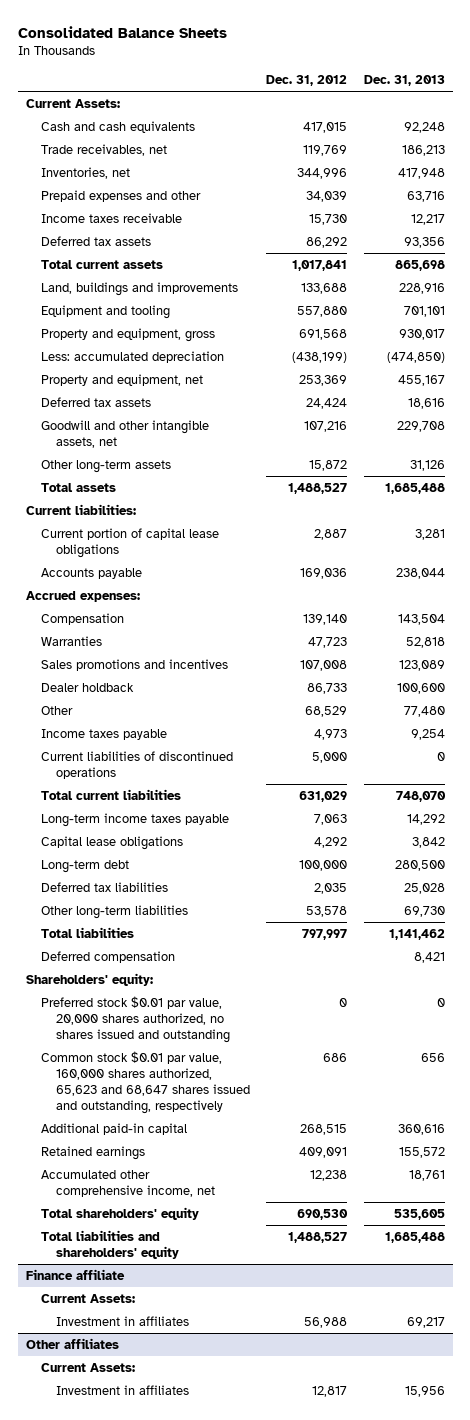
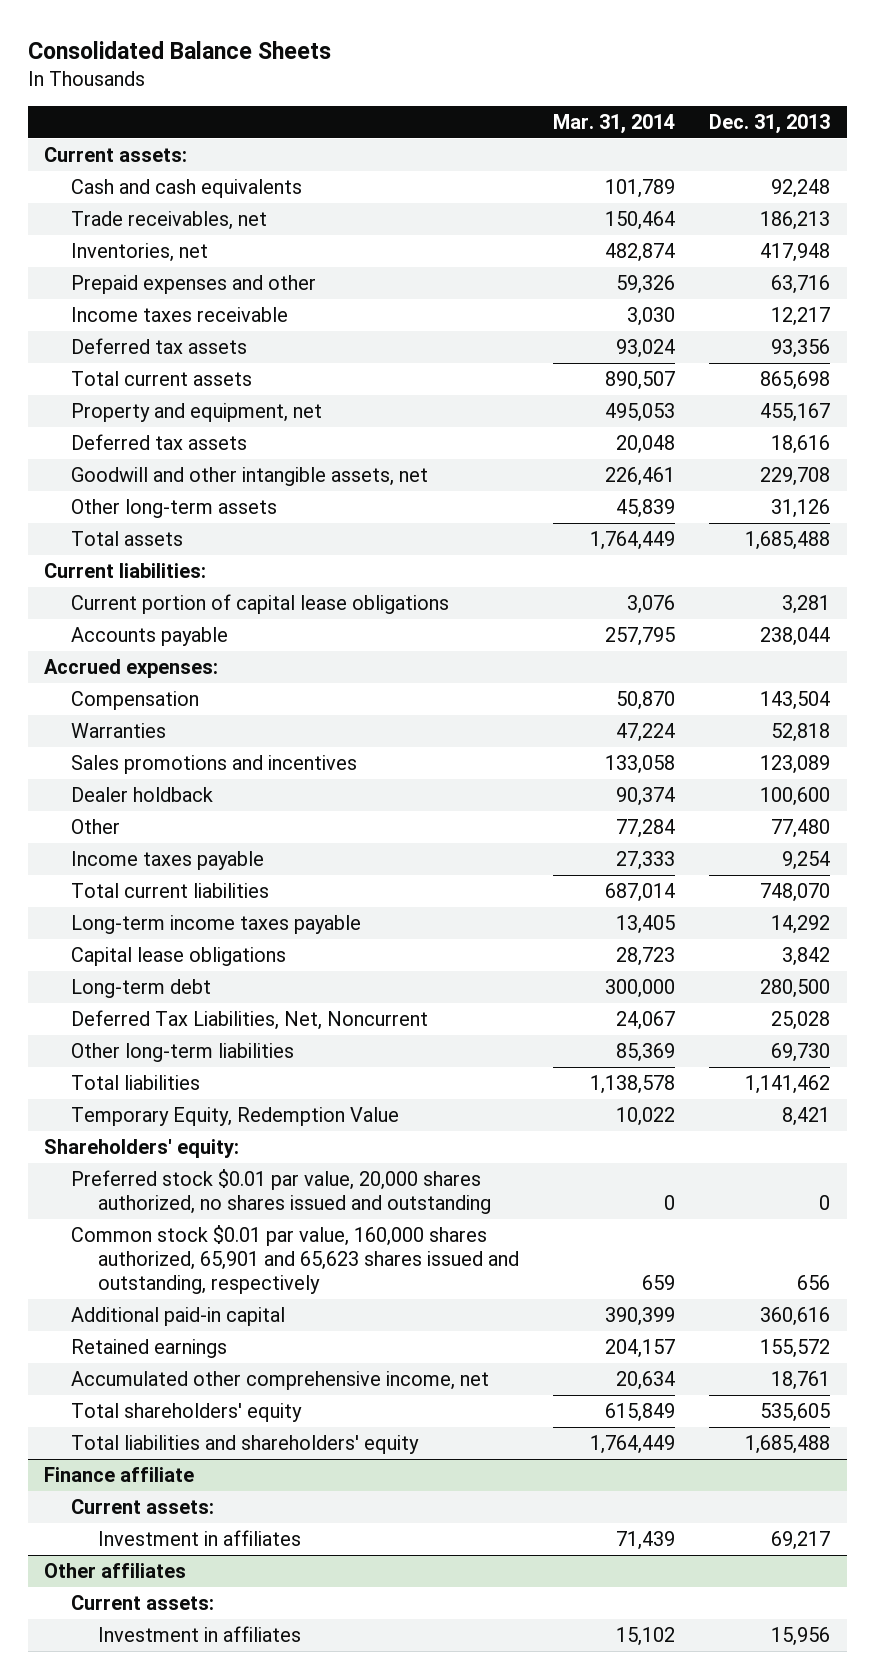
[266,74,348,86] Dec. 31, 2012 -> none
none -> [553,113,676,134] Mar. 31, 2014
[25,98,120,108] Current Assets: -> [44,147,188,163] Current assets:
[40,281,238,296] Land, buildings and improvements -> none
[40,304,170,319] Equipment and tooling -> none
[40,327,215,342] Property and equipment, gross -> none
[40,350,224,363] Less: accumulated depreciation -> none
[40,750,233,779] Current liabilities of discontinued operations -> none
[40,881,168,892] Deferred tax liabilities -> [71,1010,429,1031] Deferred Tax Liabilities, Net, Noncurrent
[40,950,175,963] Deferred compensation -> [71,1107,400,1127] Temporary Equity, Redemption Value
[40,1050,251,1114] Common stock $0.01 par value, 160,000 shares authorized, 65,623 and 68,647 shares issued and outstanding, respectively -> [71,1225,520,1294] Common stock $0.01 par value, 160,000 shares authorized, 65,901 and 65,623 shares issued and outstanding, respectively
[40,1293,135,1303] Current Assets: -> [71,1499,215,1515] Current assets:
[40,1362,135,1372] Current Assets: -> [71,1595,215,1611] Current assets:

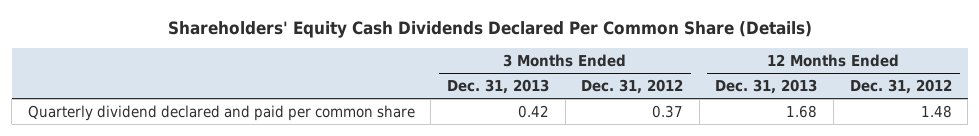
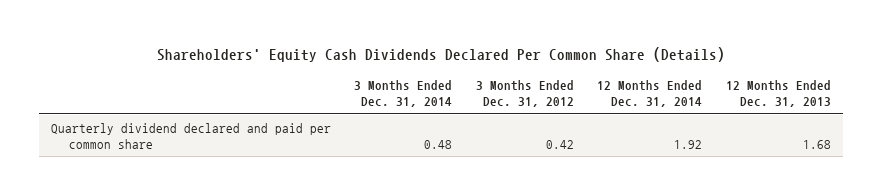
[446,79,549,95] Dec. 31, 2013 -> none
[849,79,952,95] Dec. 31, 2012 -> none
none -> [354,79,453,108] 3 Months Ended Dec. 31, 2014
none -> [597,79,703,108] 12 Months Ended Dec. 31, 2014
[652,104,684,118] 0.37 -> [545,139,574,149] 0.42

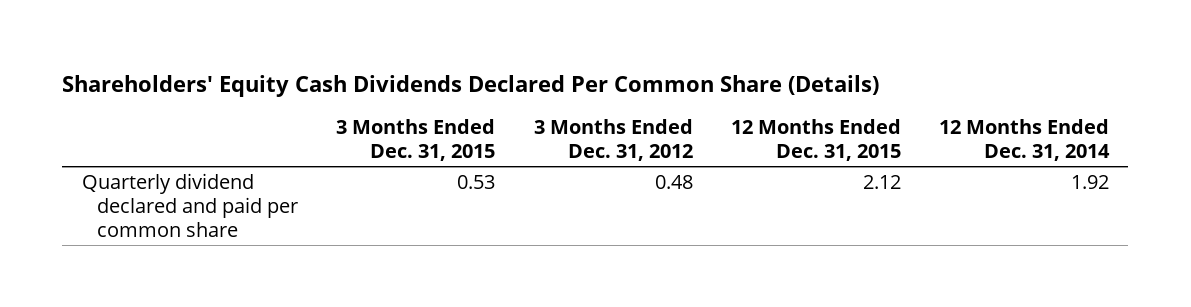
[354,79,453,108] 3 Months Ended Dec. 31, 2014 -> none
[725,79,831,108] 12 Months Ended Dec. 31, 2013 -> none
none -> [336,119,496,161] 3 Months Ended Dec. 31, 2015
none -> [730,119,901,161] 12 Months Ended Dec. 31, 2015
[545,139,574,149] 0.42 -> [654,175,693,190] 0.48

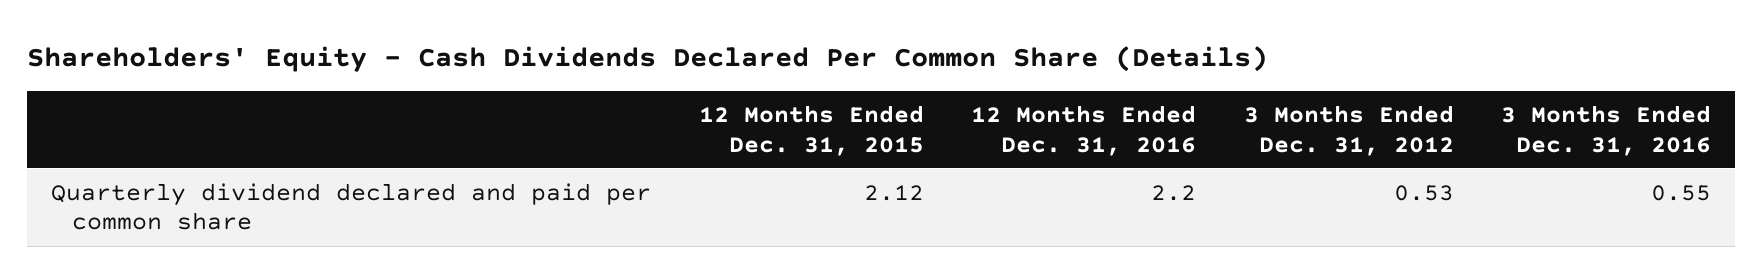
[62,75,880,98] Shareholders' Equity Cash Dividends Declared Per Common Share (Details) -> [27,46,1269,73] Shareholders' Equity - Cash Dividends Declared Per Common Share (Details)
[336,119,496,161] 3 Months Ended Dec. 31, 2015 -> none
[939,119,1111,161] 12 Months Ended Dec. 31, 2014 -> none
none -> [971,105,1197,156] 12 Months Ended Dec. 31, 2016
none -> [1501,105,1712,156] 3 Months Ended Dec. 31, 2016
[654,175,693,190] 0.48 -> [1393,184,1454,201] 0.53

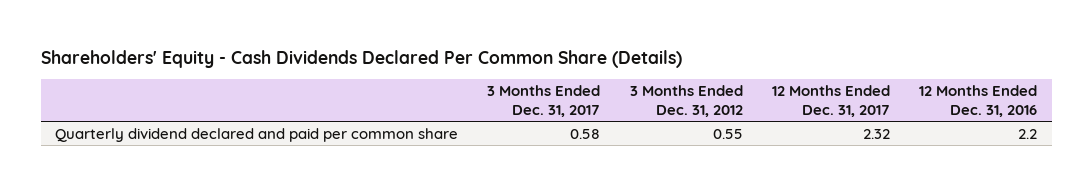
[698,105,924,156] 12 Months Ended Dec. 31, 2015 -> none
[1501,105,1712,156] 3 Months Ended Dec. 31, 2016 -> none
none -> [487,85,601,117] 3 Months Ended Dec. 31, 2017
none -> [771,85,890,117] 12 Months Ended Dec. 31, 2017
[1393,184,1454,201] 0.53 -> [712,129,743,140] 0.55

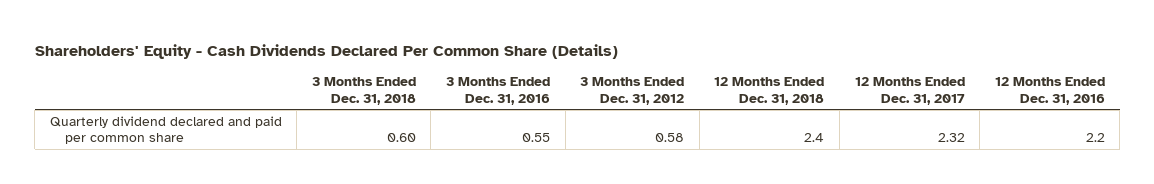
[487,85,601,117] 3 Months Ended Dec. 31, 2017 -> none
none -> [311,77,416,105] 3 Months Ended Dec. 31, 2018
none -> [446,77,551,105] 3 Months Ended Dec. 31, 2016
none -> [714,77,825,105] 12 Months Ended Dec. 31, 2018
[712,129,743,140] 0.55 -> [655,133,685,143] 0.58

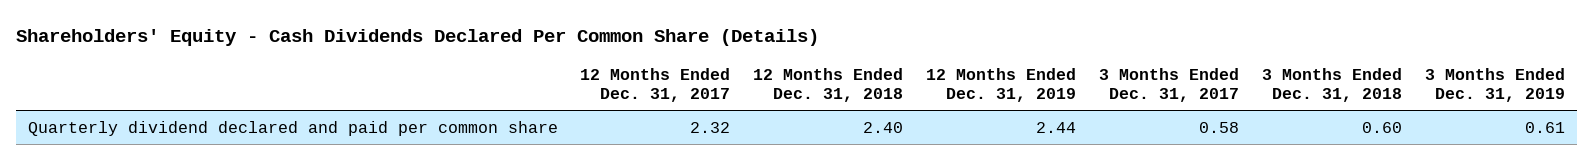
[446,77,551,105] 3 Months Ended Dec. 31, 2016 -> none
[580,77,685,105] 3 Months Ended Dec. 31, 2012 -> none
[994,77,1105,105] 12 Months Ended Dec. 31, 2016 -> none
none -> [926,67,1077,103] 12 Months Ended Dec. 31, 2019
none -> [1099,67,1240,103] 3 Months Ended Dec. 31, 2017
none -> [1425,67,1566,103] 3 Months Ended Dec. 31, 2019
[804,133,825,143] 2.4 -> [863,121,904,133] 2.40

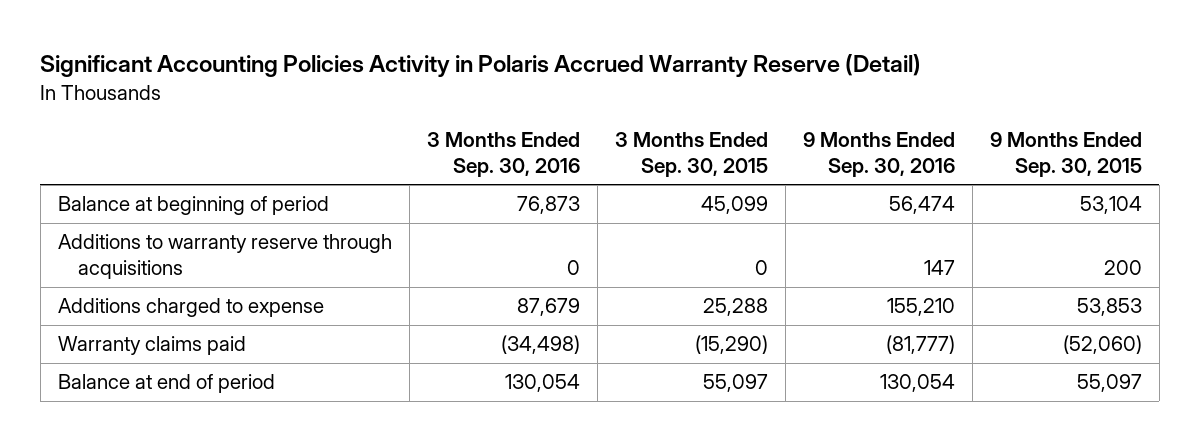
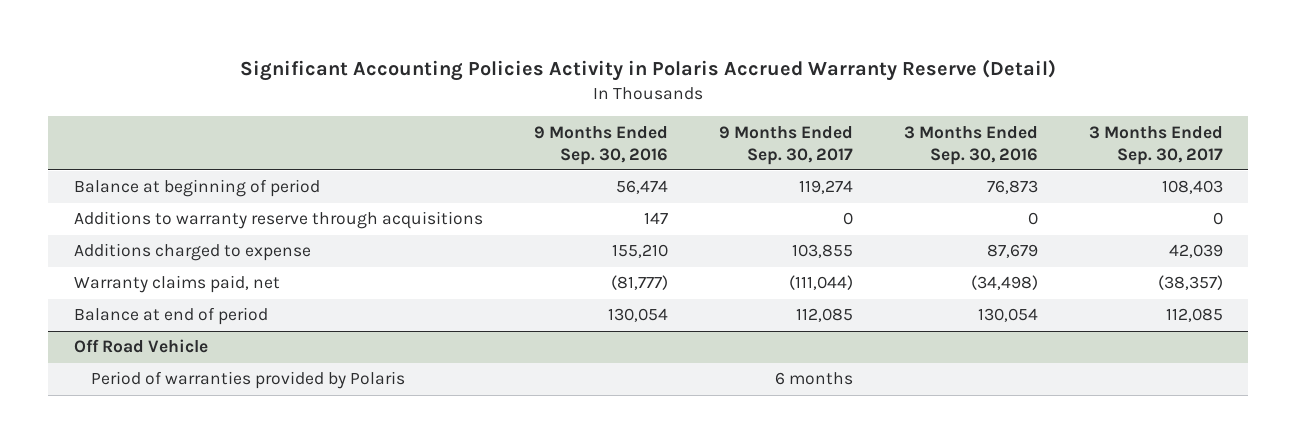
[614,131,768,177] 3 Months Ended Sep. 30, 2015 -> none
[989,131,1142,177] 9 Months Ended Sep. 30, 2015 -> none
none -> [718,125,853,165] 9 Months Ended Sep. 30, 2017
none -> [1088,125,1223,165] 3 Months Ended Sep. 30, 2017
[57,336,246,356] Warranty claims paid -> [73,275,280,294] Warranty claims paid, net
none -> [73,339,208,354] Off Road Vehicle
none -> [90,371,405,390] Period of warranties provided by Polaris

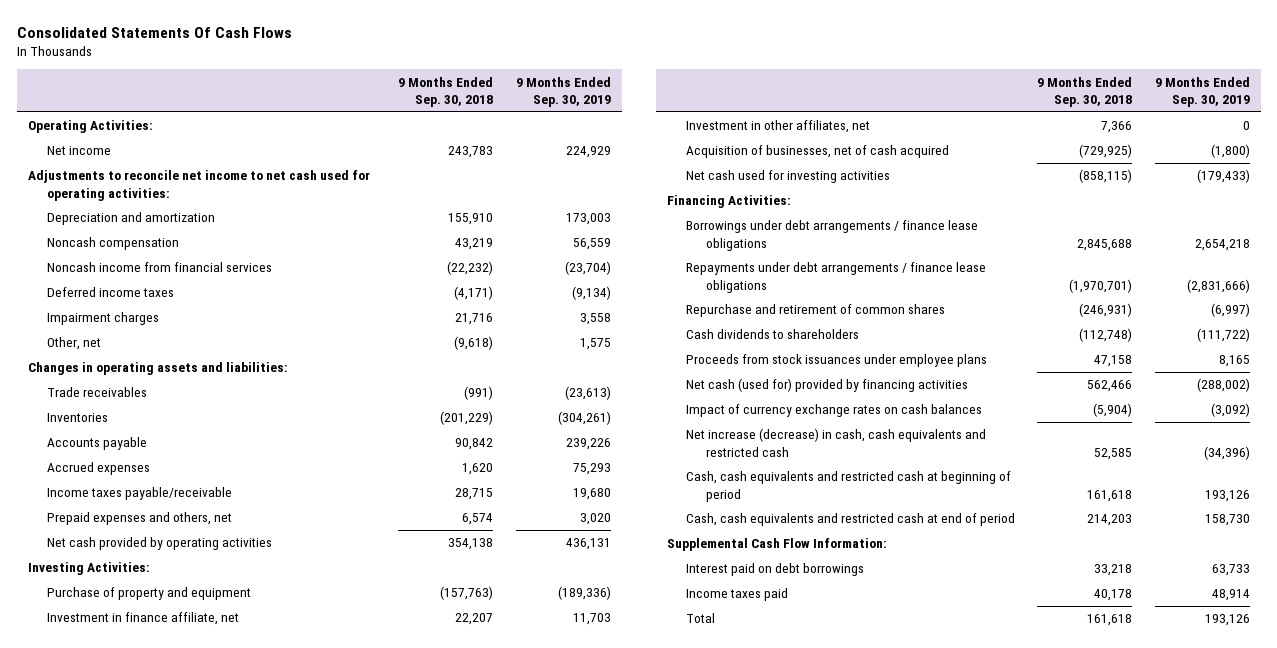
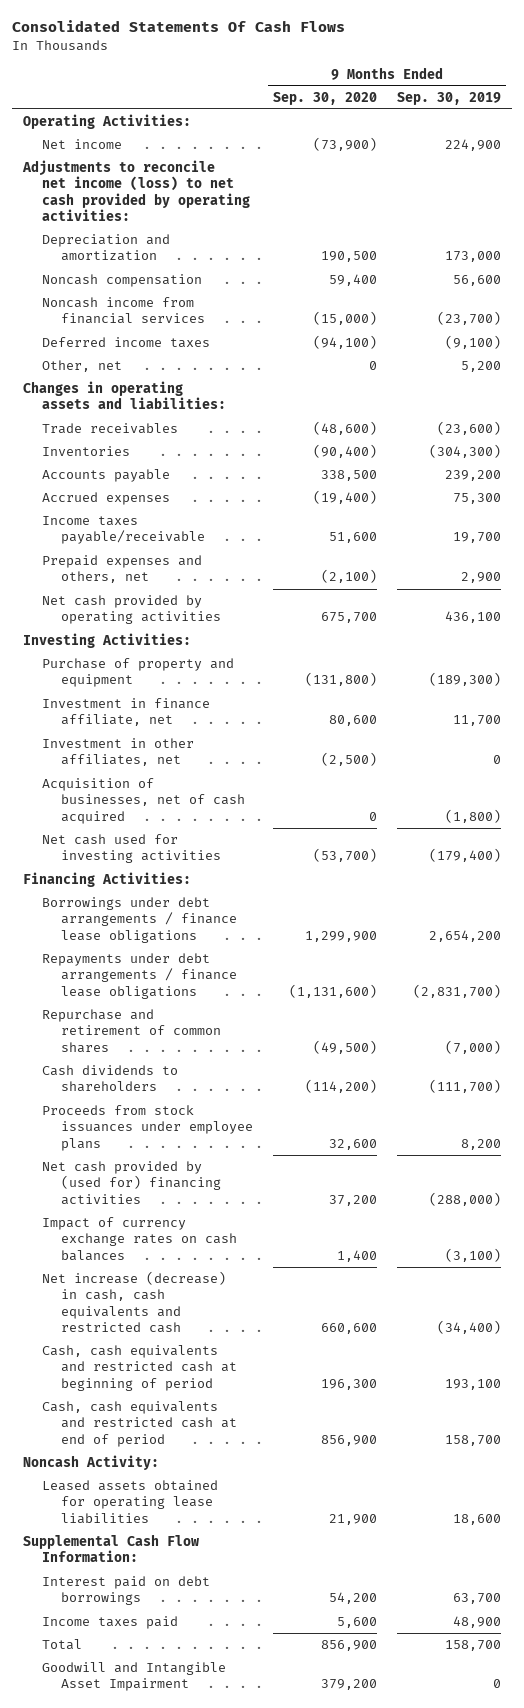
[398,76,494,107] 9 Months Ended Sep. 30, 2018 -> none
none -> [273,91,378,105] Sep. 30, 2020
[47,312,160,326] Impairment charges -> none
[565,146,611,159] 224,929 -> [445,139,502,152] 224,900
[27,170,370,201] Adjustments to reconcile net income to net cash used for operating activities: -> [21,160,250,221] Adjustments to reconcile net income (loss) to net cash provided by operating activities:
[565,213,611,226] 173,003 -> [445,251,502,263] 173,000
[572,238,611,251] 56,559 -> [453,275,502,287] 56,600
[564,261,611,276] (23,704) -> [437,311,502,326] (23,700)
[571,286,611,301] (9,134) -> [445,335,502,350] (9,100)
[579,338,611,351] 1,575 -> [461,361,502,373] 5,200
[564,386,611,401] (23,613) -> [437,421,502,436] (23,600)
[557,411,611,426] (304,261) -> [429,444,502,459] (304,300)
[565,438,611,451] 239,226 -> [445,470,502,482] 239,200
[572,463,611,476] 75,293 -> [453,493,502,505] 75,300
[572,488,611,501] 19,680 -> [453,532,502,544] 19,700
[579,513,611,526] 3,020 -> [461,572,502,584] 2,900
[565,538,611,551] 436,131 -> [445,611,502,624] 436,100
[557,586,611,601] (189,336) -> [429,672,502,687] (189,300)
[572,613,611,626] 11,703 -> [453,715,502,727] 11,700
[1196,169,1250,184] (179,433) -> [429,848,502,863] (179,400)
[1194,238,1250,251] 2,654,218 -> [429,929,502,942] 2,654,200
[1186,278,1250,293] (2,831,666) -> [413,983,502,998] (2,831,700)
[1210,303,1250,318] (6,997) -> [445,1039,502,1054] (7,000)
[1196,328,1250,343] (111,722) -> [429,1079,502,1094] (111,700)
[1218,355,1250,368] 8,165 -> [461,1138,502,1150] 8,200
[686,378,969,393] Net cash (used for) provided by financing activities -> [41,1161,221,1205] Net cash provided by (used for) financing activities
[1196,378,1250,393] (288,002) -> [429,1191,502,1206] (288,000)
[1210,403,1250,418] (3,092) -> [445,1247,502,1262] (3,100)
[1203,445,1250,460] (34,396) -> [437,1319,502,1334] (34,400)
[1204,489,1250,502] 193,126 -> [445,1378,502,1390] 193,100
[1204,514,1250,527] 158,730 -> [445,1434,502,1446] 158,700
none -> [22,1455,159,1471] Noncash Activity:
none -> [41,1480,218,1524] Leased assets obtained for operating lease liabilities
[1211,564,1250,577] 63,733 -> [453,1593,502,1605] 63,700
[1211,589,1250,602] 48,914 -> [453,1616,502,1629] 48,900
[1204,614,1250,627] 193,126 -> [445,1640,502,1652] 158,700
none -> [41,1662,226,1692] Goodwill and Intangible Asset Impairment

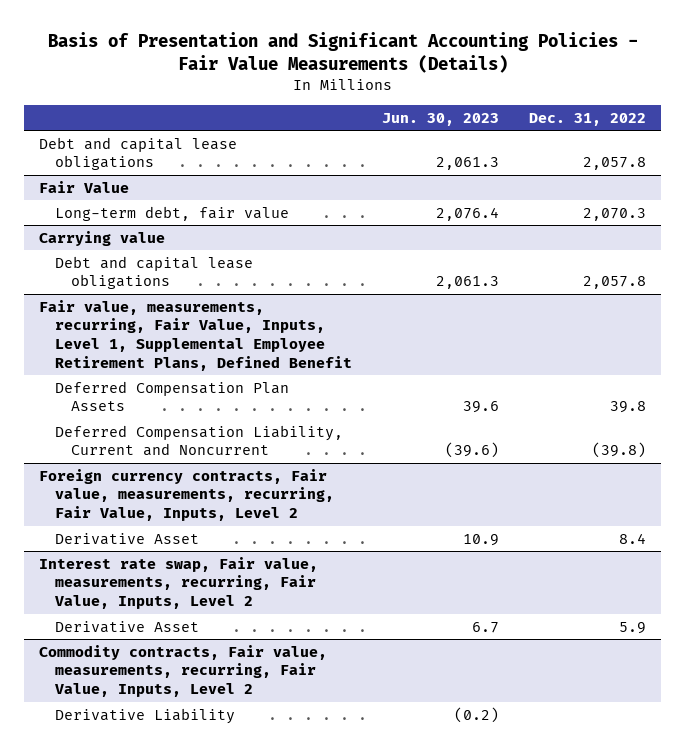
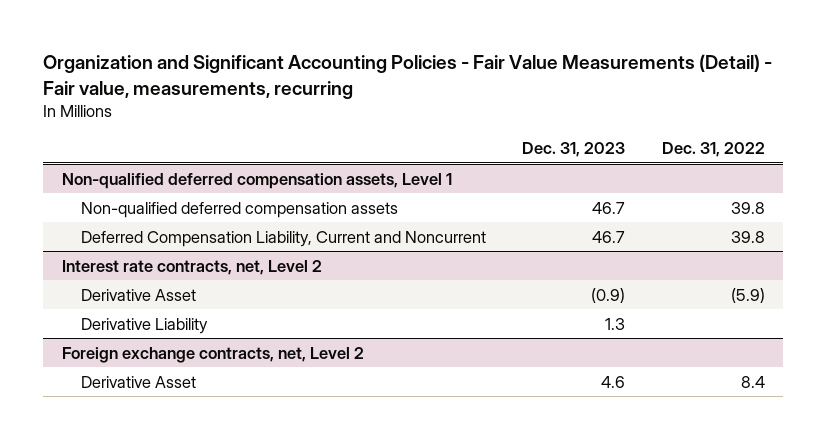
[47,32,638,74] Basis of Presentation and Significant Accounting Policies - Fair Value Measurements (Details) -> [43,54,773,99] Organization and Significant Accounting Policies - Fair Value Measurements (Detail) - Fair value, measurements, recurring
[382,112,500,126] Jun. 30, 2023 -> none
none -> [522,142,626,158] Dec. 31, 2023
[39,136,238,171] Debt and capital lease obligations -> none
[39,180,130,193] Fair Value -> none
[55,205,290,221] Long-term debt, fair value -> none
[39,230,166,246] Carrying value -> none
[55,255,254,290] Debt and capital lease obligations -> none
[39,299,353,372] Fair value, measurements, recurring, Fair Value, Inputs, Level 1, Supplemental Employee Retirement Plans, Defined Benefit -> none
[39,468,335,522] Foreign currency contracts, Fair value, measurements, recurring, Fair Value, Inputs, Level 2 -> none
[39,556,319,610] Interest rate swap, Fair value, measurements, recurring, Fair Value, Inputs, Level 2 -> none
[55,620,200,633] Derivative Asset -> none
[39,644,328,698] Commodity contracts, Fair value, measurements, recurring, Fair Value, Inputs, Level 2 -> none
none -> [61,172,452,189] Non-qualified deferred compensation assets, Level 1
[55,380,290,412] Deferred Compensation Plan Assets -> [81,201,399,218] Non-qualified deferred compensation assets
[592,442,647,459] (39.8) -> [730,230,765,243] 39.8
none -> [61,259,322,275] Interest rate contracts, net, Level 2
[619,532,647,544] 8.4 -> [730,287,765,303] (5.9)
none -> [61,346,364,363] Foreign exchange contracts, net, Level 2
none -> [81,375,197,388] Derivative Asset

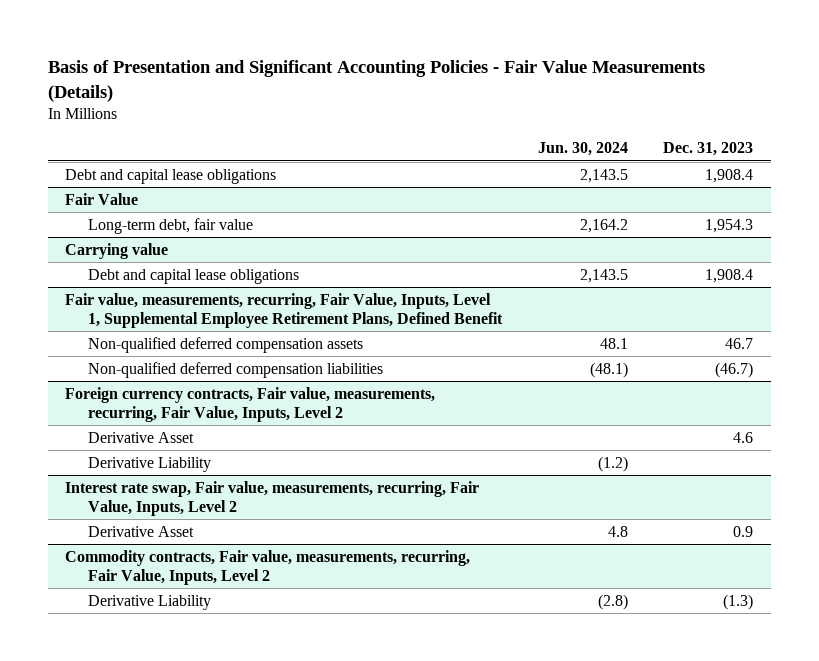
[43,54,773,99] Organization and Significant Accounting Policies - Fair Value Measurements (Detail) - Fair value, measurements, recurring -> [47,59,705,102] Basis of Presentation and Significant Accounting Policies - Fair Value Measurements (Details)
[661,142,765,158] Dec. 31, 2022 -> none
none -> [537,142,628,157] Jun. 30, 2024
[61,172,452,189] Non-qualified deferred compensation assets, Level 1 -> none
none -> [65,168,277,184] Debt and capital lease obligations
none -> [65,192,139,205] Fair Value
none -> [87,217,253,234] Long-term debt, fair value
none -> [65,242,169,259] Carrying value
none -> [87,268,299,284] Debt and capital lease obligations
none -> [65,292,503,329] Fair value, measurements, recurring, Fair Value, Inputs, Level 1, Supplemental Employee Retirement Plans, Defined Benefit
[61,259,322,275] Interest rate contracts, net, Level 2 -> none
[81,288,197,301] Derivative Asset -> none
[81,317,209,334] Derivative Liability -> none
[61,346,364,363] Foreign exchange contracts, net, Level 2 -> none
[81,230,487,247] Deferred Compensation Liability, Current and Noncurrent -> [87,361,383,378] Non-qualified deferred compensation liabilities
[592,230,626,243] 46.7 -> [715,361,754,378] (46.7)
none -> [65,386,436,423] Foreign currency contracts, Fair value, measurements, recurring, Fair Value, Inputs, Level 2
none -> [87,456,211,472] Derivative Liability
none -> [65,480,480,517] Interest rate swap, Fair value, measurements, recurring, Fair Value, Inputs, Level 2
none -> [87,525,194,537] Derivative Asset
none -> [65,549,471,586] Commodity contracts, Fair value, measurements, recurring, Fair Value, Inputs, Level 2
none -> [87,594,211,610] Derivative Liability

